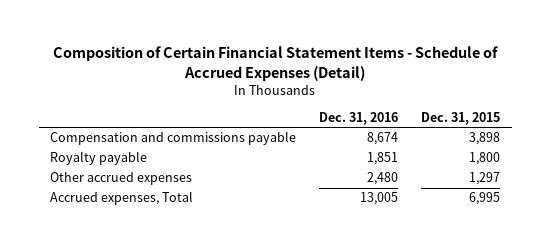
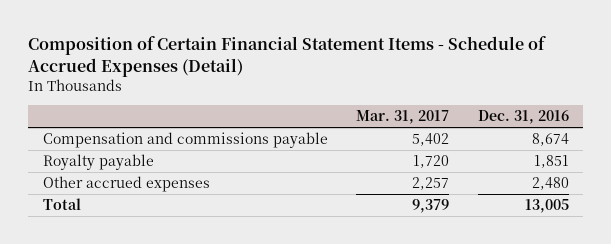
[421,112,501,126] Dec. 31, 2015 -> none
none -> [356,110,450,125] Mar. 31, 2017
[50,191,194,206] Accrued expenses, Total -> [42,198,81,211] Total

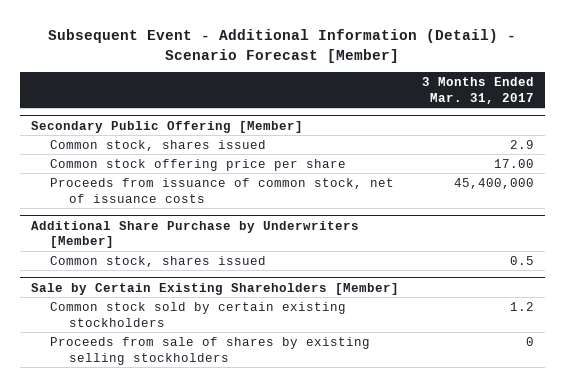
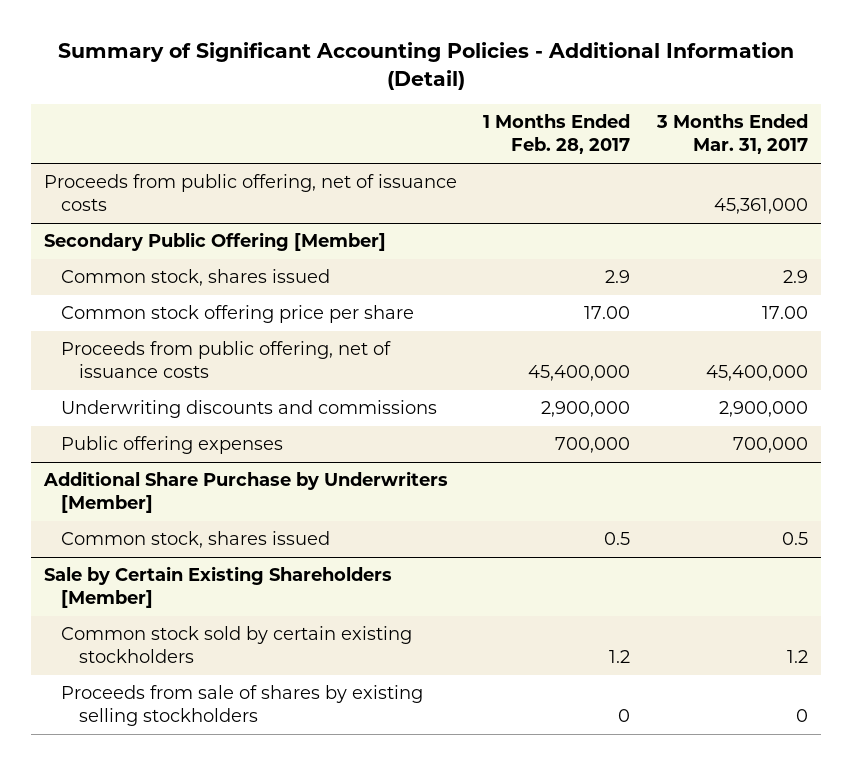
[48,28,517,63] Subsequent Event - Additional Information (Detail) - Scenario Forecast [Member] -> [57,42,794,91] Summary of Significant Accounting Policies - Additional Information (Detail)
none -> [483,114,631,155] 1 Months Ended Feb. 28, 2017
none -> [43,174,457,212] Proceeds from public offering, net of issuance costs
[50,177,395,203] Proceeds from issuance of common stock, net of issuance costs -> [61,341,392,379] Proceeds from public offering, net of issuance costs
none -> [61,400,438,419] Underwriting discounts and commissions
none -> [61,436,284,455] Public offering expenses

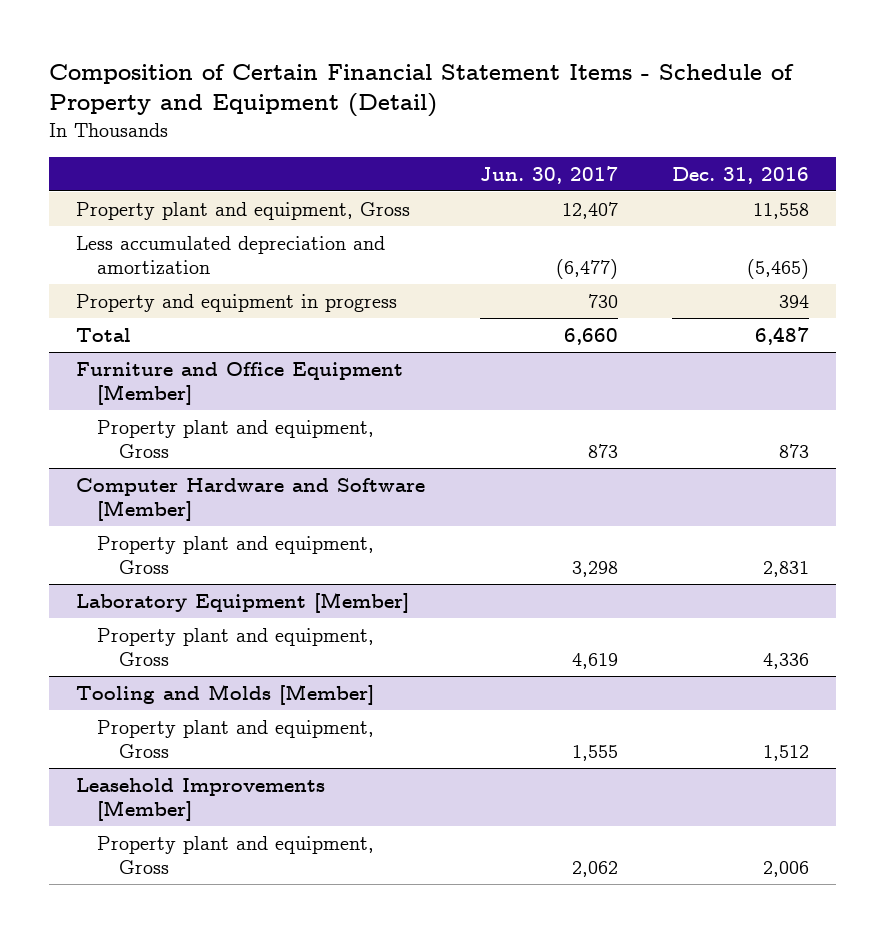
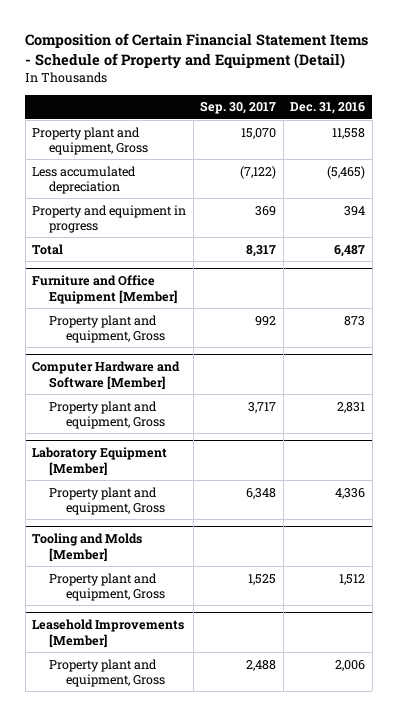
[479,165,618,184] Jun. 30, 2017 -> none
none -> [200,101,277,115] Sep. 30, 2017
[76,235,386,276] Less accumulated depreciation and amortization -> [32,165,137,195] Less accumulated depreciation

